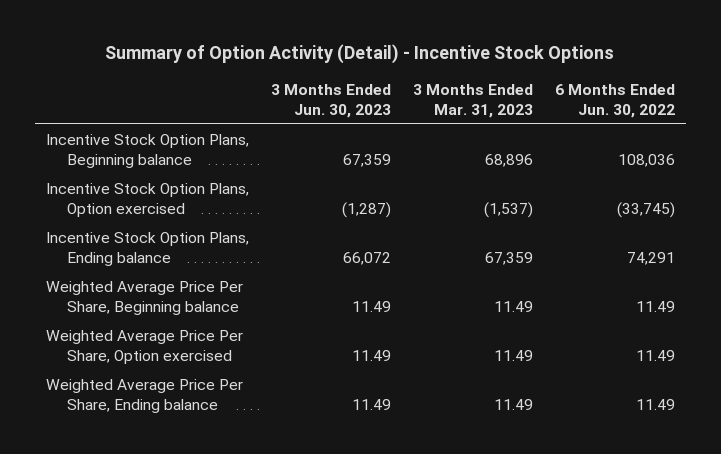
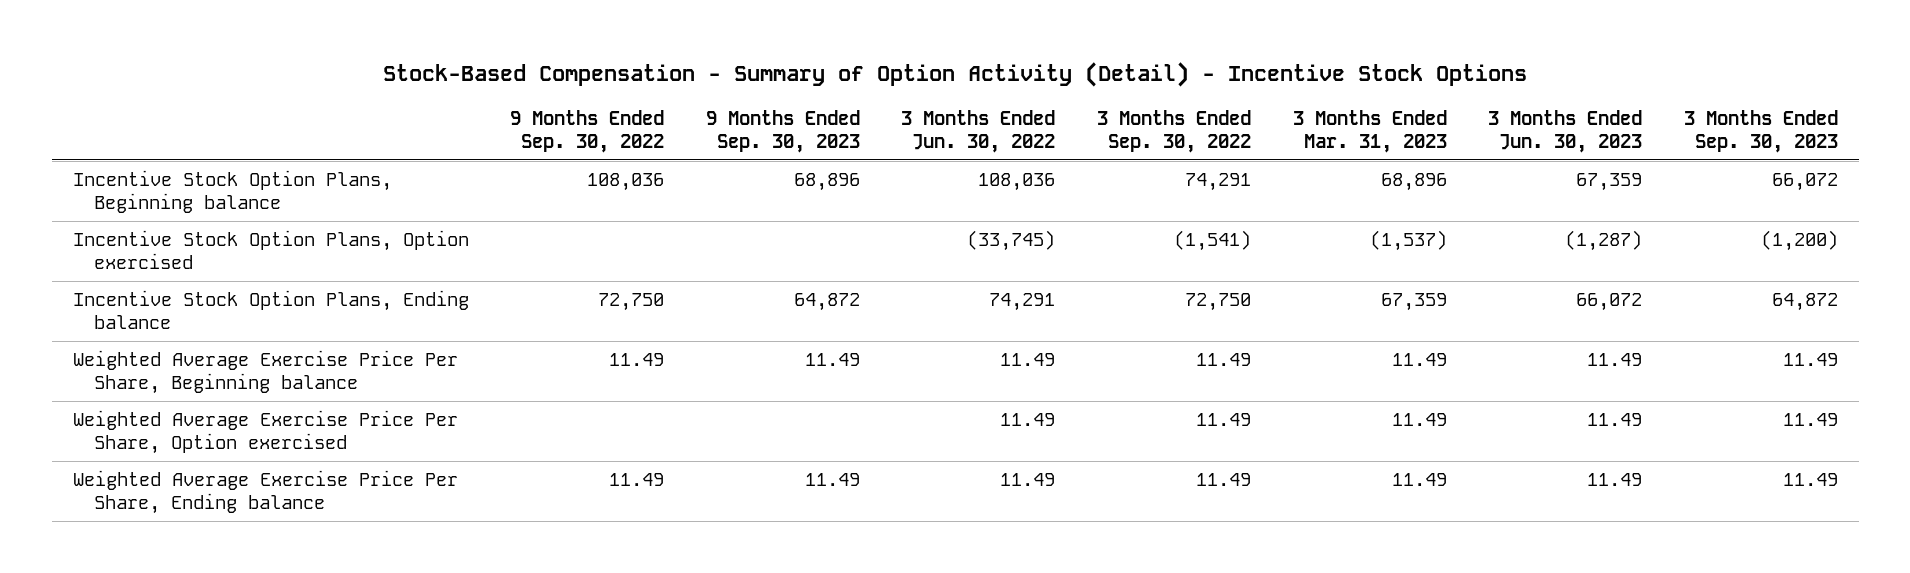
[105,43,615,64] Summary of Option Activity (Detail) - Incentive Stock Options -> [383,62,1528,88] Stock-Based Compensation - Summary of Option Activity (Detail) - Incentive Stock Options
[554,83,675,118] 6 Months Ended Jun. 30, 2022 -> none
none -> [510,110,665,153] 9 Months Ended Sep. 30, 2022
none -> [705,110,860,153] 9 Months Ended Sep. 30, 2023
none -> [901,110,1056,153] 3 Months Ended Jun. 30, 2022
none -> [1097,110,1252,153] 3 Months Ended Sep. 30, 2022
none -> [1683,110,1838,153] 3 Months Ended Sep. 30, 2023
[45,280,243,316] Weighted Average Price Per Share, Beginning balance -> [72,350,458,394] Weighted Average Exercise Price Per Share, Beginning balance
[45,329,243,365] Weighted Average Price Per Share, Option exercised -> [72,410,458,454] Weighted Average Exercise Price Per Share, Option exercised
[45,378,243,414] Weighted Average Price Per Share, Ending balance -> [72,470,458,514] Weighted Average Exercise Price Per Share, Ending balance

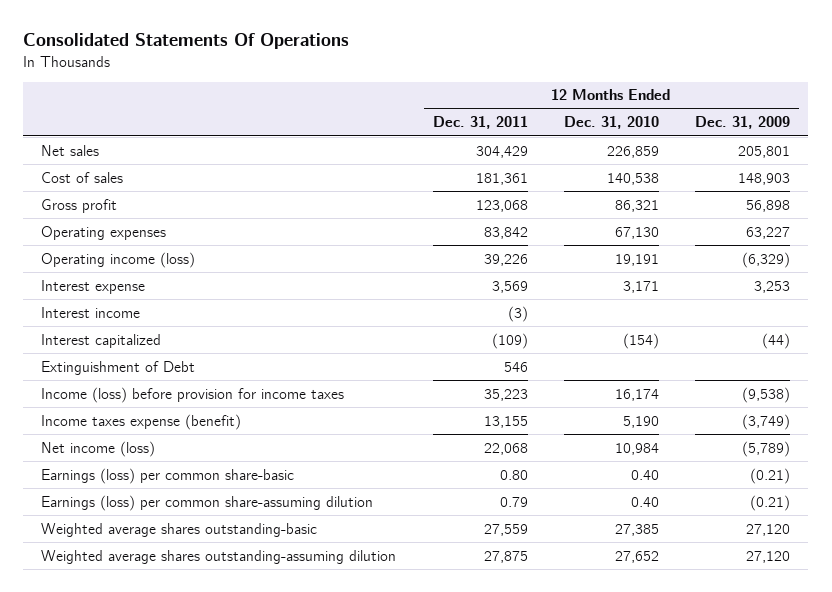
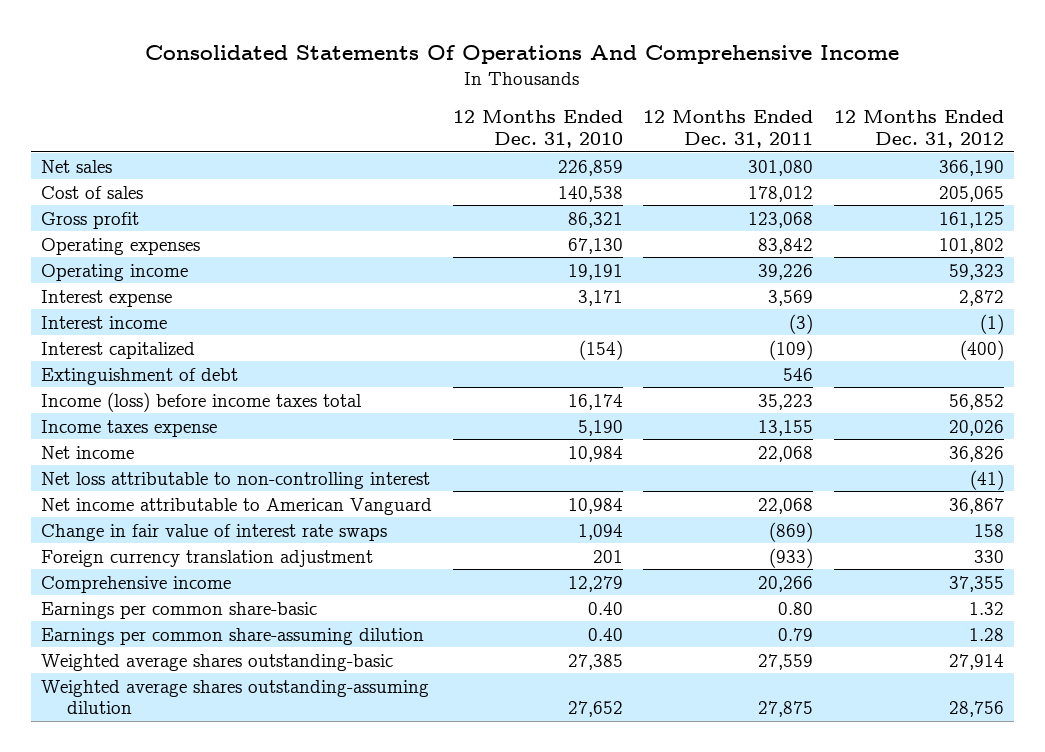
[23,33,350,50] Consolidated Statements Of Operations -> [145,44,900,64] Consolidated Statements Of Operations And Comprehensive Income
[695,116,791,130] Dec. 31, 2009 -> none
none -> [833,110,1004,149] 12 Months Ended Dec. 31, 2012
[475,145,528,158] 304,429 -> [748,159,814,176] 301,080
[475,172,528,185] 181,361 -> [748,185,814,202] 178,012
[41,251,196,268] Operating income (loss) -> [41,263,189,281] Operating income
[41,360,196,375] Extinguishment of Debt -> [41,367,239,385] Extinguishment of debt
[41,386,345,403] Income (loss) before provision for income taxes -> [41,391,363,412] Income (loss) before income taxes total
[41,413,242,430] Income taxes expense (benefit) -> [41,419,218,437] Income taxes expense
none -> [41,445,135,459] Net income
none -> [41,471,431,489] Net loss attributable to non-controlling interest
[41,440,156,457] Net income (loss) -> [41,497,433,515] Net income attributable to American Vanguard
none -> [41,523,388,541] Change in fair value of interest rate swaps
none -> [41,549,374,567] Foreign currency translation adjustment
none -> [41,575,232,593] Comprehensive income
[41,467,295,484] Earnings (loss) per common share-basic -> [41,601,318,619] Earnings per common share-basic
[41,494,374,511] Earnings (loss) per common share-assuming dilution -> [41,627,425,645] Earnings per common share-assuming dilution

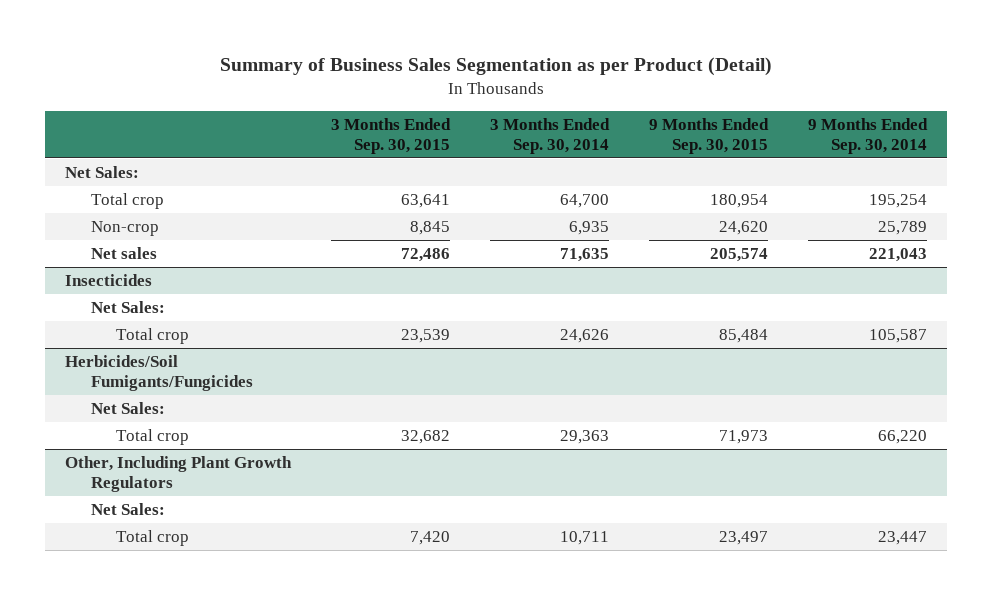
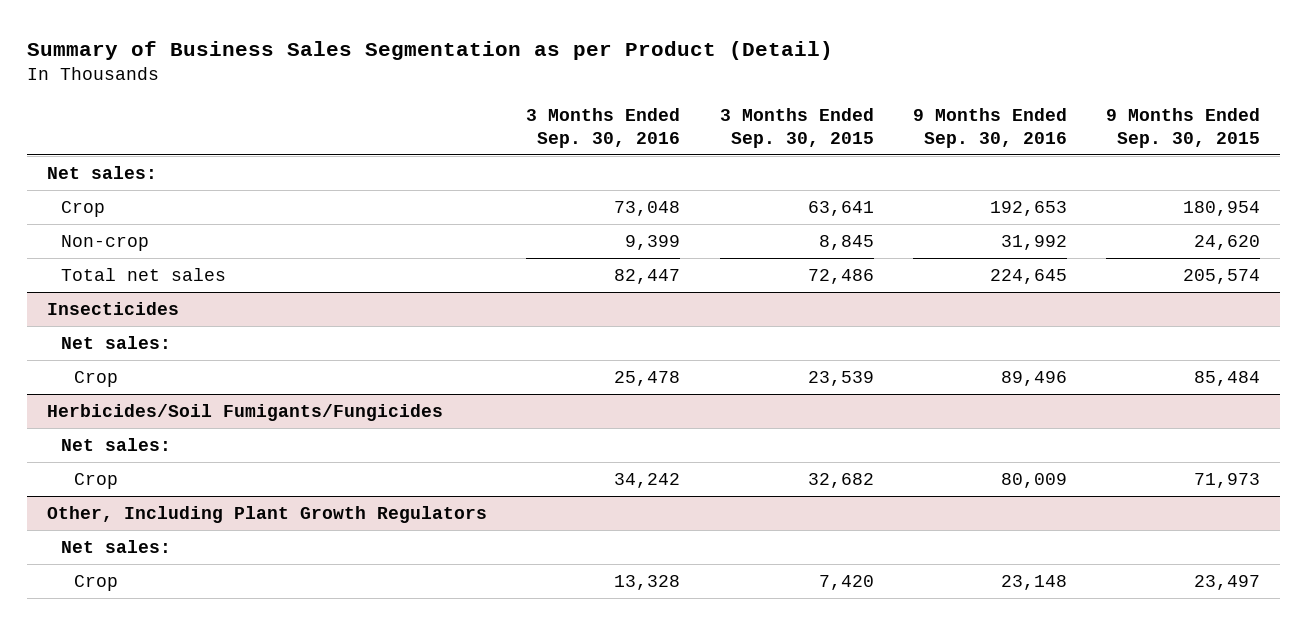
[489,117,610,154] 3 Months Ended Sep. 30, 2014 -> none
[807,117,928,154] 9 Months Ended Sep. 30, 2014 -> none
none -> [526,108,681,148] 3 Months Ended Sep. 30, 2016
none -> [912,108,1067,148] 9 Months Ended Sep. 30, 2016
[65,165,140,178] Net Sales: -> [46,165,157,179] Net sales:
[90,192,164,209] Total crop -> [60,200,105,217] Crop
[90,246,157,259] Net sales -> [60,267,226,281] Total net sales
[90,300,165,313] Net Sales: -> [60,335,171,349] Net sales:
[116,327,190,344] Total crop -> [74,370,119,387] Crop
[90,401,165,414] Net Sales: -> [60,437,171,451] Net sales:
[116,428,190,445] Total crop -> [74,472,119,489] Crop
[90,502,165,515] Net Sales: -> [60,539,171,553] Net sales:
[116,529,190,546] Total crop -> [74,574,119,591] Crop

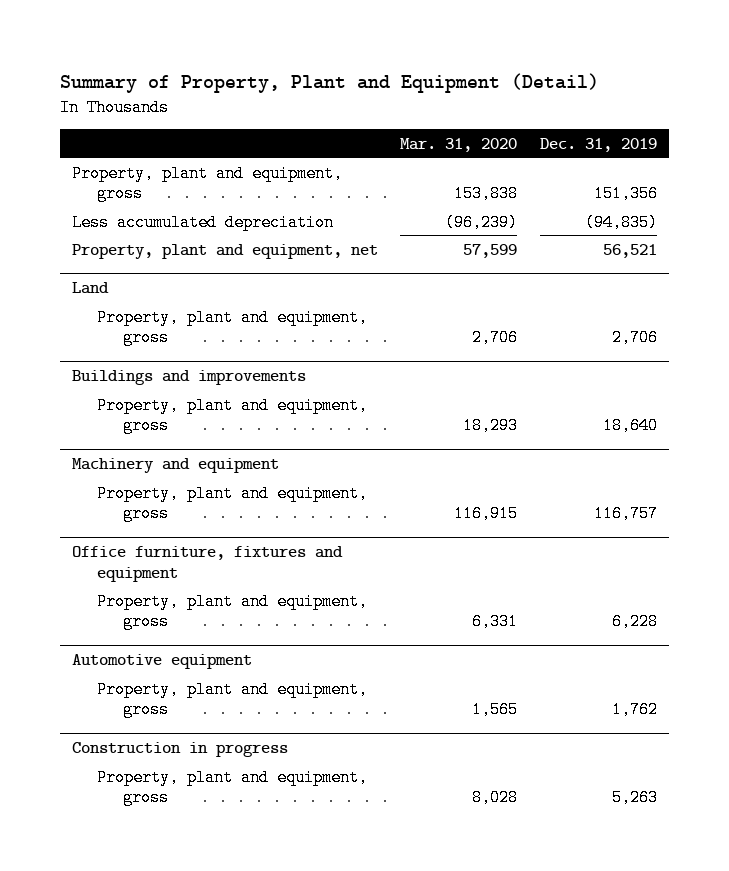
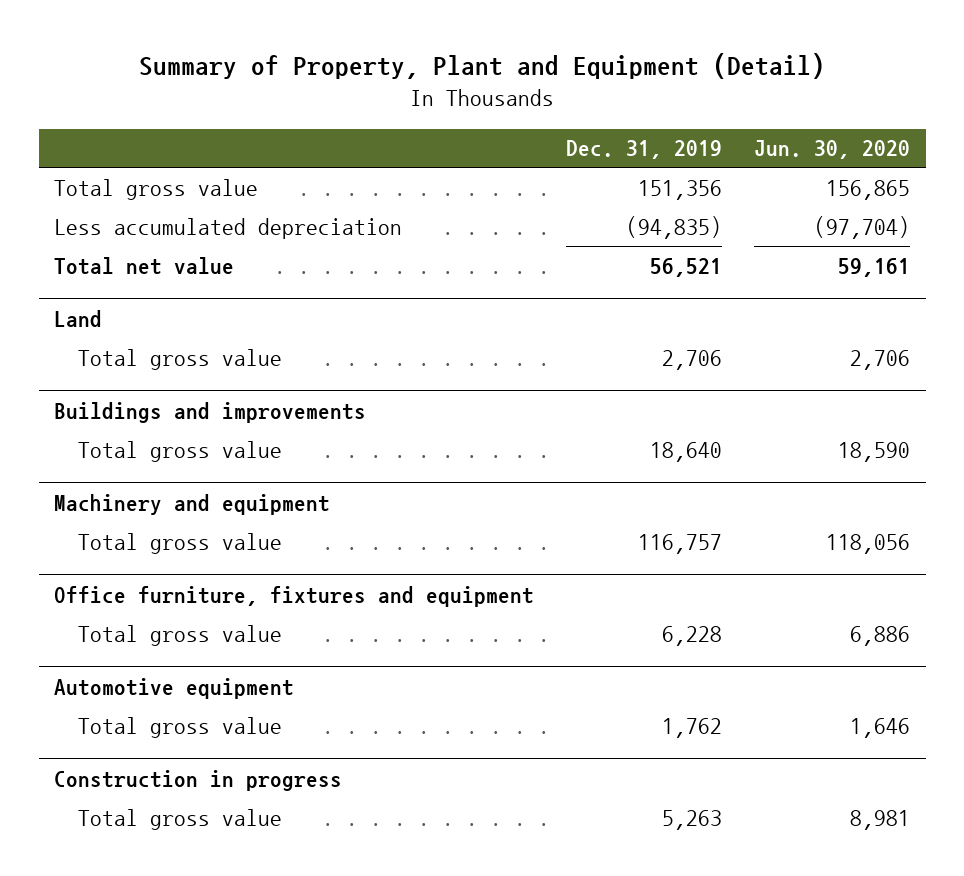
[400,137,518,152] Mar. 31, 2020 -> none
none -> [753,140,910,160] Jun. 30, 2020
[71,164,343,203] Property, plant and equipment, gross -> [54,178,259,200] Total gross value
[71,243,378,259] Property, plant and equipment, net -> [54,256,235,275] Total net value
[97,308,369,347] Property, plant and equipment, gross -> [77,348,282,370] Total gross value
[97,396,369,435] Property, plant and equipment, gross -> [77,440,282,462] Total gross value
[97,484,369,523] Property, plant and equipment, gross -> [77,532,282,554] Total gross value
[97,592,369,631] Property, plant and equipment, gross -> [77,624,282,646] Total gross value
[97,680,369,719] Property, plant and equipment, gross -> [77,716,282,738] Total gross value
[97,768,369,807] Property, plant and equipment, gross -> [77,808,282,830] Total gross value

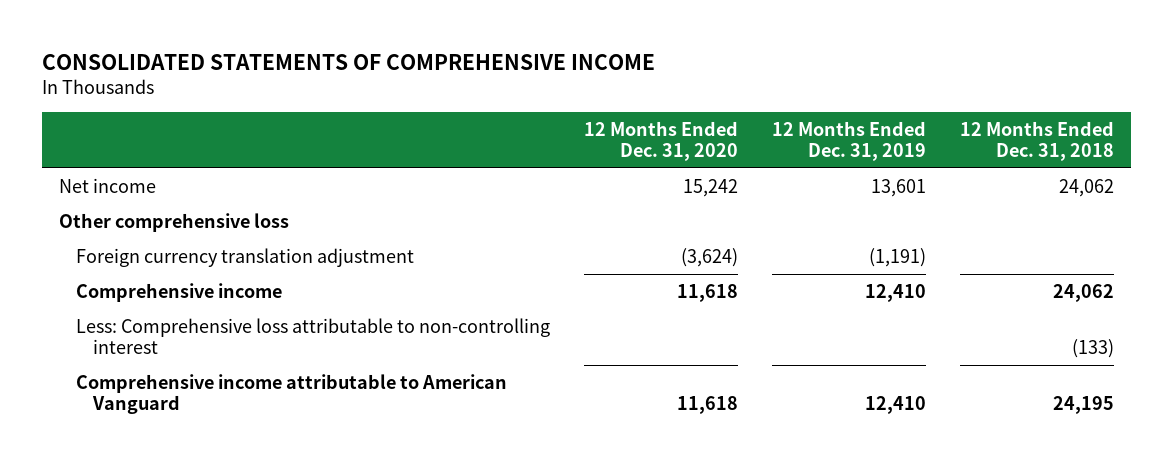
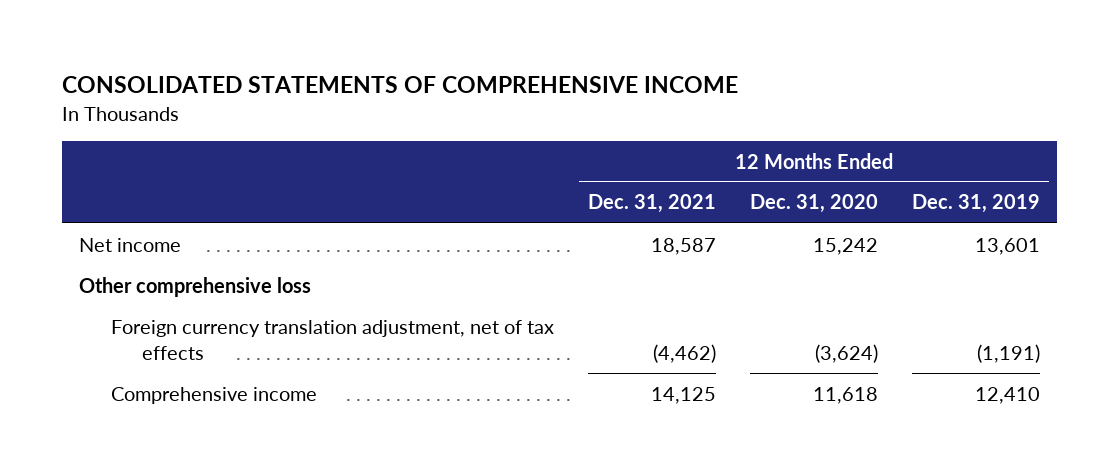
[959,121,1114,161] 12 Months Ended Dec. 31, 2018 -> none
none -> [587,194,716,214] Dec. 31, 2021
[75,248,414,268] Foreign currency translation adjustment -> [110,319,554,360] Foreign currency translation adjustment, net of tax effects
[75,318,550,354] Less: Comprehensive loss attributable to non-controlling interest -> none
[75,374,507,414] Comprehensive income attributable to American Vanguard -> none

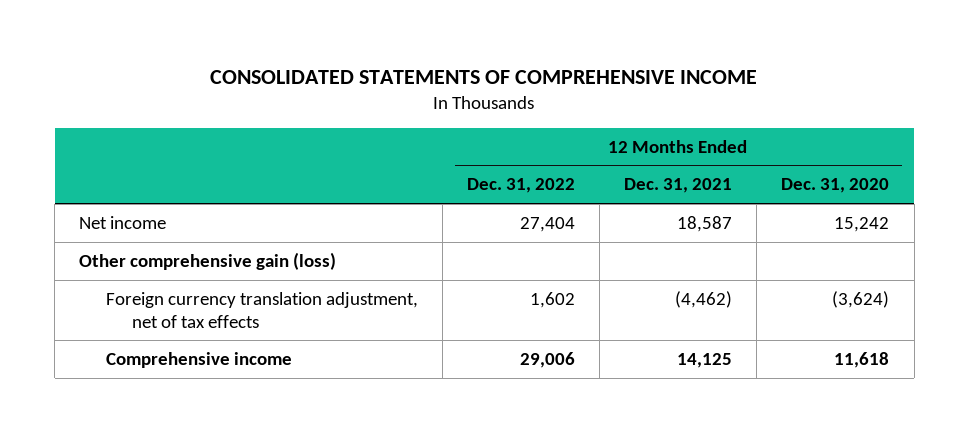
[912,194,1041,214] Dec. 31, 2019 -> none
none -> [467,178,576,194] Dec. 31, 2022
[79,276,312,297] Other comprehensive loss -> [79,251,337,270] Other comprehensive gain (loss)

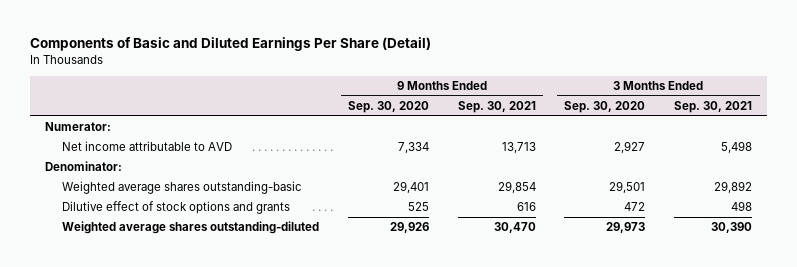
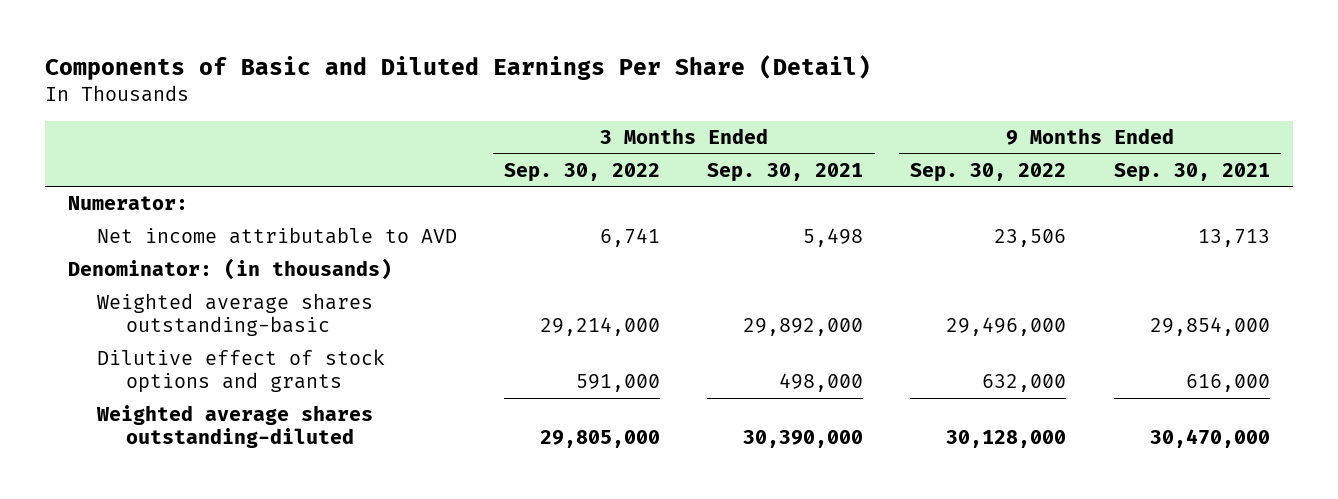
[347,100,429,113] Sep. 30, 2020 -> none
[564,100,646,113] Sep. 30, 2020 -> none
none -> [504,162,661,182] Sep. 30, 2022
none -> [910,162,1067,182] Sep. 30, 2022
[44,161,122,172] Denominator: -> [68,258,393,281] Denominator: (in thousands)
[497,181,536,194] 29,854 -> [1149,317,1270,337] 29,854,000
[714,181,753,194] 29,892 -> [743,318,864,337] 29,892,000
[516,202,536,212] 616 -> [1185,374,1270,393] 616,000
[731,201,753,212] 498 -> [779,373,864,393] 498,000
[493,222,536,234] 30,470 -> [1149,429,1270,449] 30,470,000
[711,222,753,234] 30,390 -> [743,430,864,449] 30,390,000

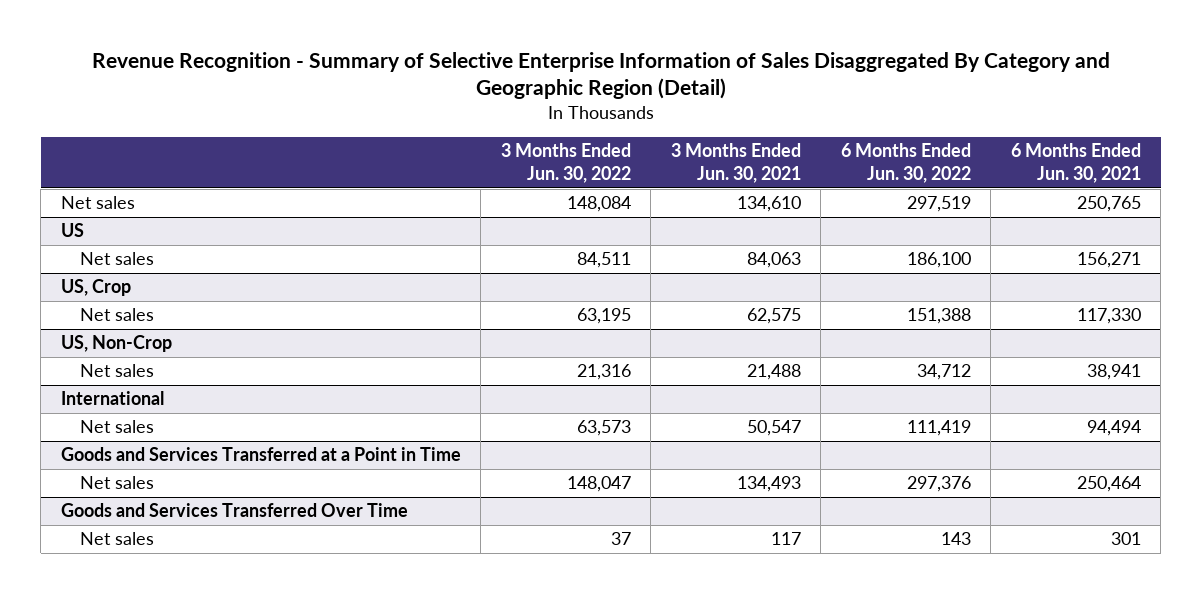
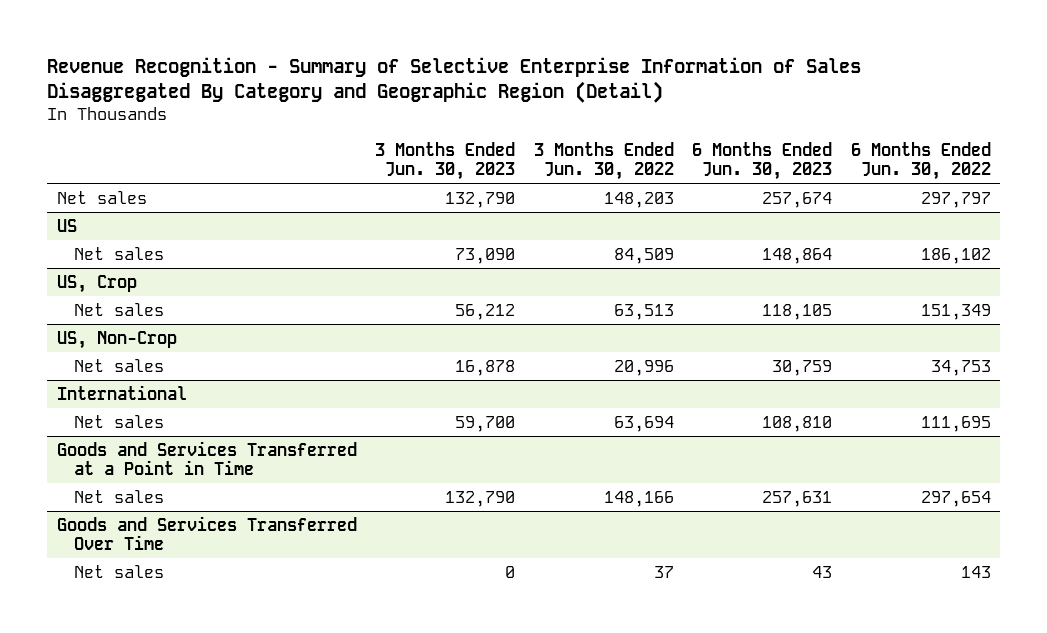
[670,143,801,183] 3 Months Ended Jun. 30, 2021 -> none
[1010,143,1141,183] 6 Months Ended Jun. 30, 2021 -> none
none -> [375,141,516,181] 3 Months Ended Jun. 30, 2023
none -> [692,141,833,181] 6 Months Ended Jun. 30, 2023
[566,196,631,213] 148,084 -> [603,191,674,208] 148,203
[906,196,971,213] 297,519 -> [920,191,991,208] 297,797
[576,252,631,269] 84,511 -> [613,247,674,264] 84,509
[906,252,971,269] 186,100 -> [920,247,991,264] 186,102
[576,308,631,325] 63,195 -> [613,303,674,320] 63,513
[906,308,971,325] 151,388 -> [920,303,991,320] 151,349
[576,364,631,381] 21,316 -> [613,359,674,376] 20,996
[916,364,971,381] 34,712 -> [930,359,991,376] 34,753
[576,420,631,437] 63,573 -> [613,415,674,432] 63,694
[906,420,971,437] 111,419 -> [920,415,991,432] 111,695
[566,476,631,493] 148,047 -> [603,490,674,507] 148,166
[906,476,971,493] 297,376 -> [920,490,991,507] 297,654

